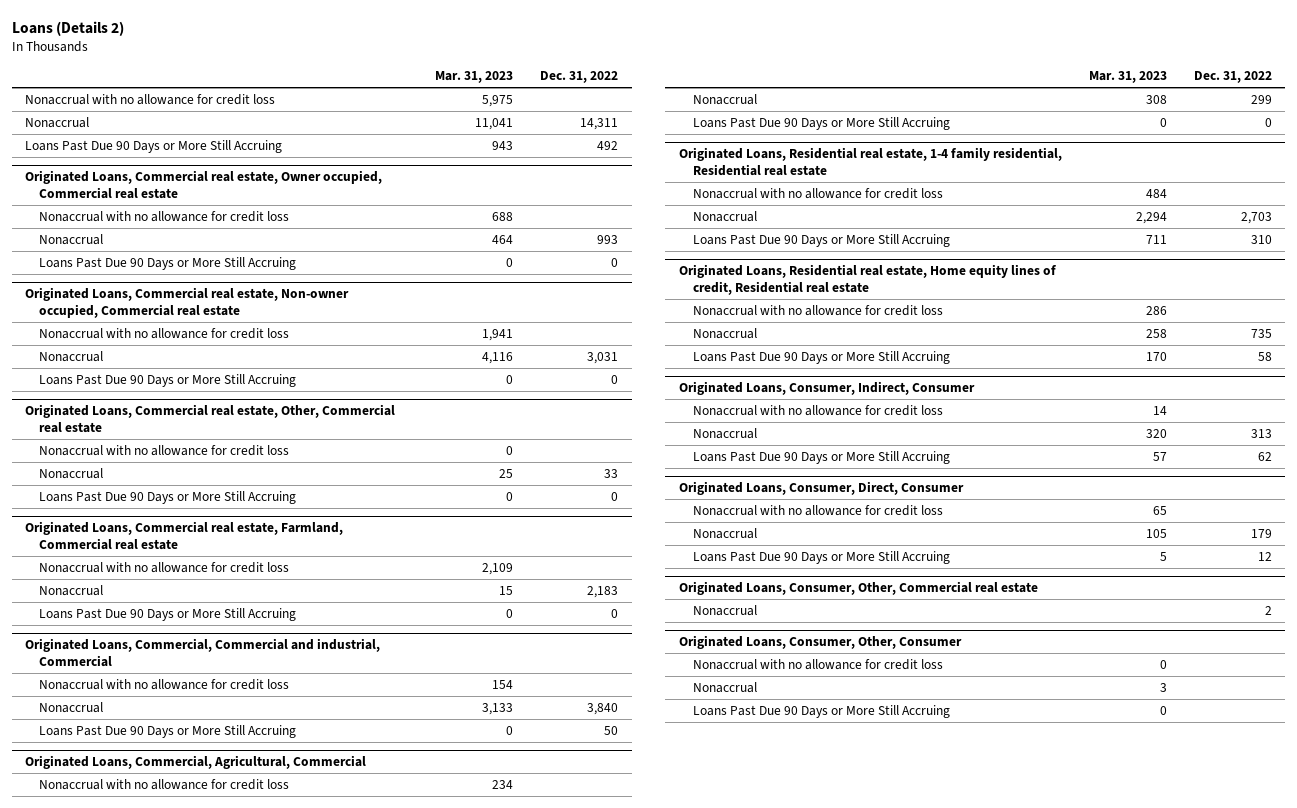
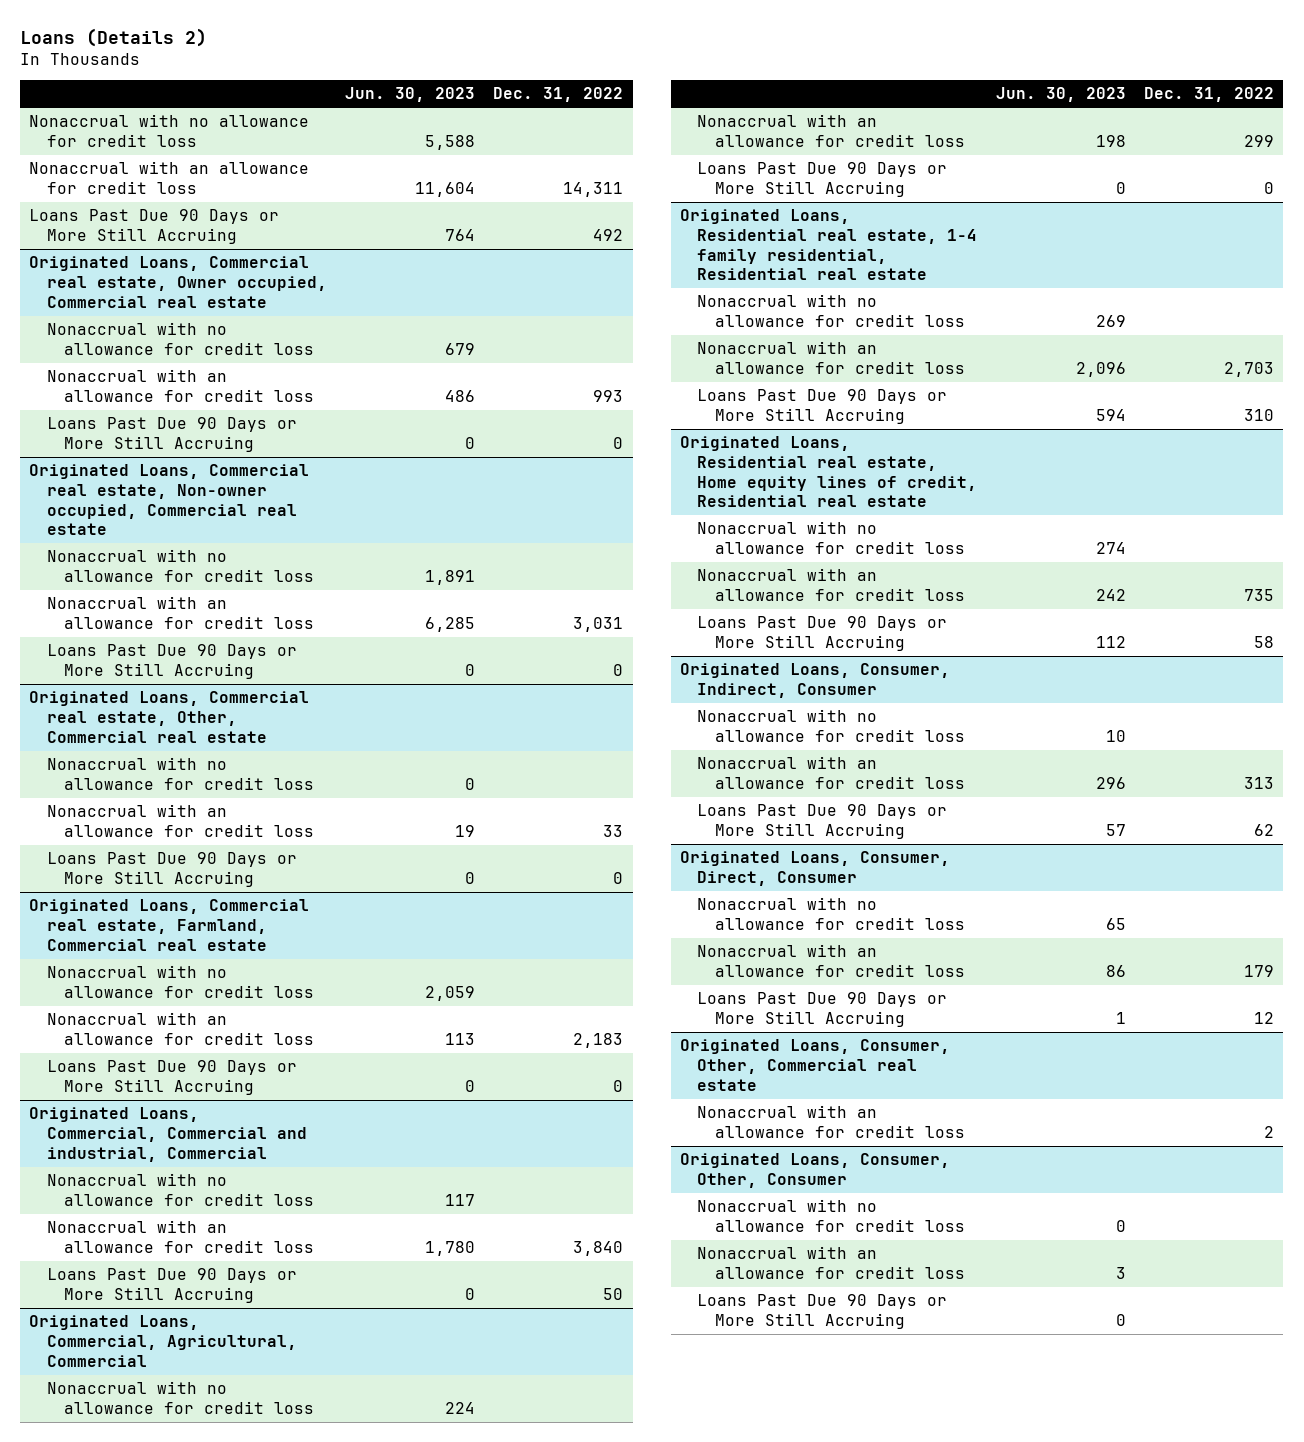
[435,71,514,84] Mar. 31, 2023 -> none
none -> [345,87,476,103] Jun. 30, 2023
[25,116,90,128] Nonaccrual -> [29,161,310,194] Nonaccrual with an allowance for credit loss
[39,233,104,245] Nonaccrual -> [46,369,314,402] Nonaccrual with an allowance for credit loss
[39,350,104,362] Nonaccrual -> [46,596,314,629] Nonaccrual with an allowance for credit loss
[39,467,104,479] Nonaccrual -> [46,804,314,837] Nonaccrual with an allowance for credit loss
[39,584,104,596] Nonaccrual -> [46,1012,314,1045] Nonaccrual with an allowance for credit loss
[39,701,104,713] Nonaccrual -> [46,1220,314,1253] Nonaccrual with an allowance for credit loss
[692,93,757,105] Nonaccrual -> [697,114,965,147] Nonaccrual with an allowance for credit loss
[692,210,757,222] Nonaccrual -> [697,341,965,374] Nonaccrual with an allowance for credit loss
[692,327,757,339] Nonaccrual -> [697,568,965,601] Nonaccrual with an allowance for credit loss
[692,427,757,439] Nonaccrual -> [697,756,965,789] Nonaccrual with an allowance for credit loss
[692,527,757,539] Nonaccrual -> [697,944,965,977] Nonaccrual with an allowance for credit loss
[692,604,757,616] Nonaccrual -> [697,1105,965,1138] Nonaccrual with an allowance for credit loss
[692,681,757,693] Nonaccrual -> [697,1246,965,1279] Nonaccrual with an allowance for credit loss

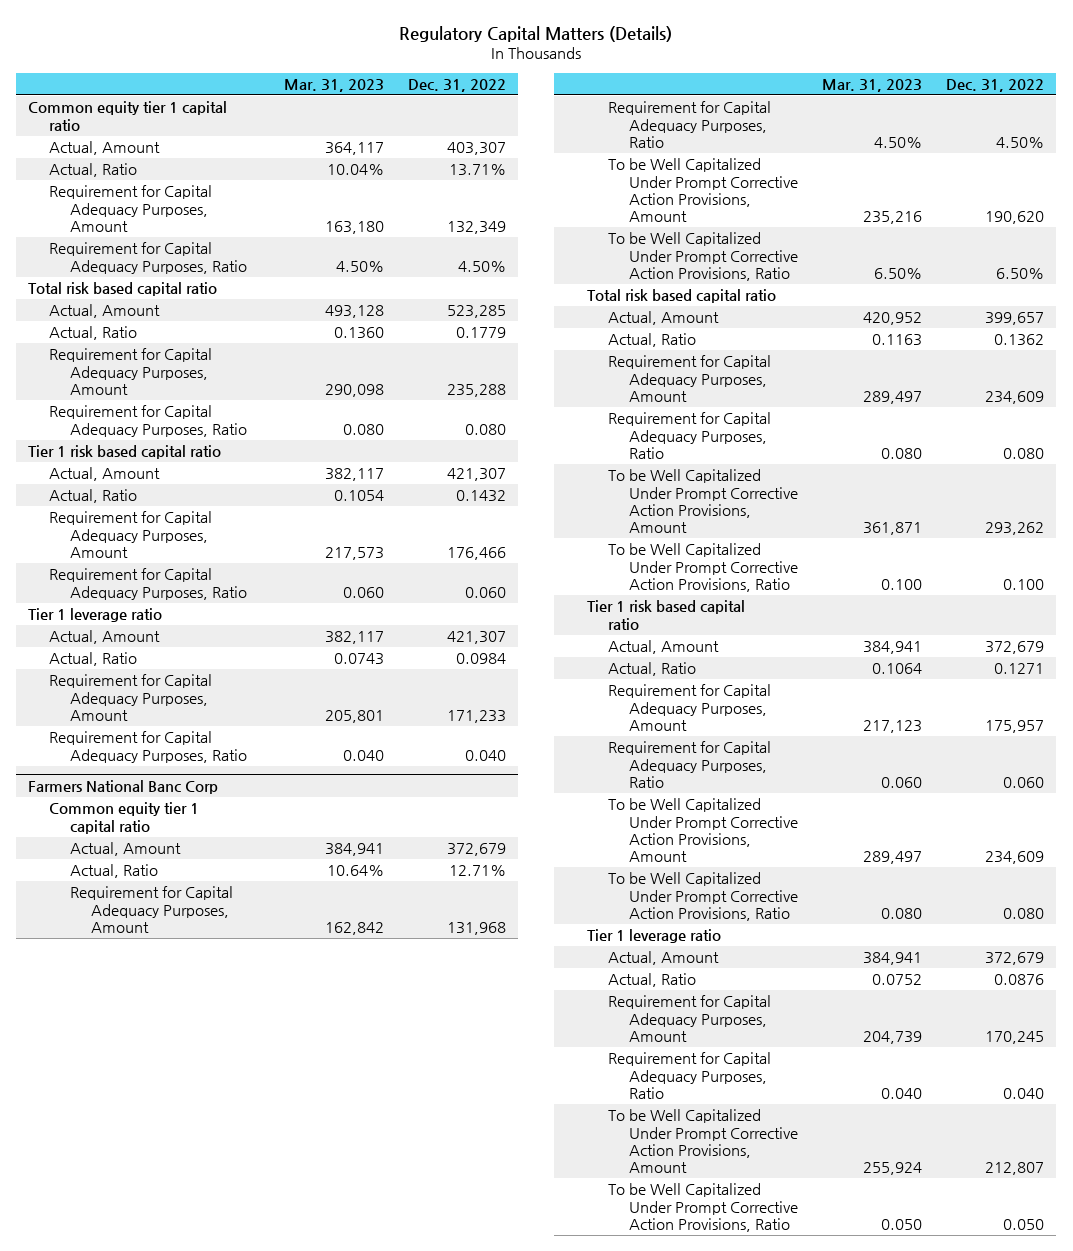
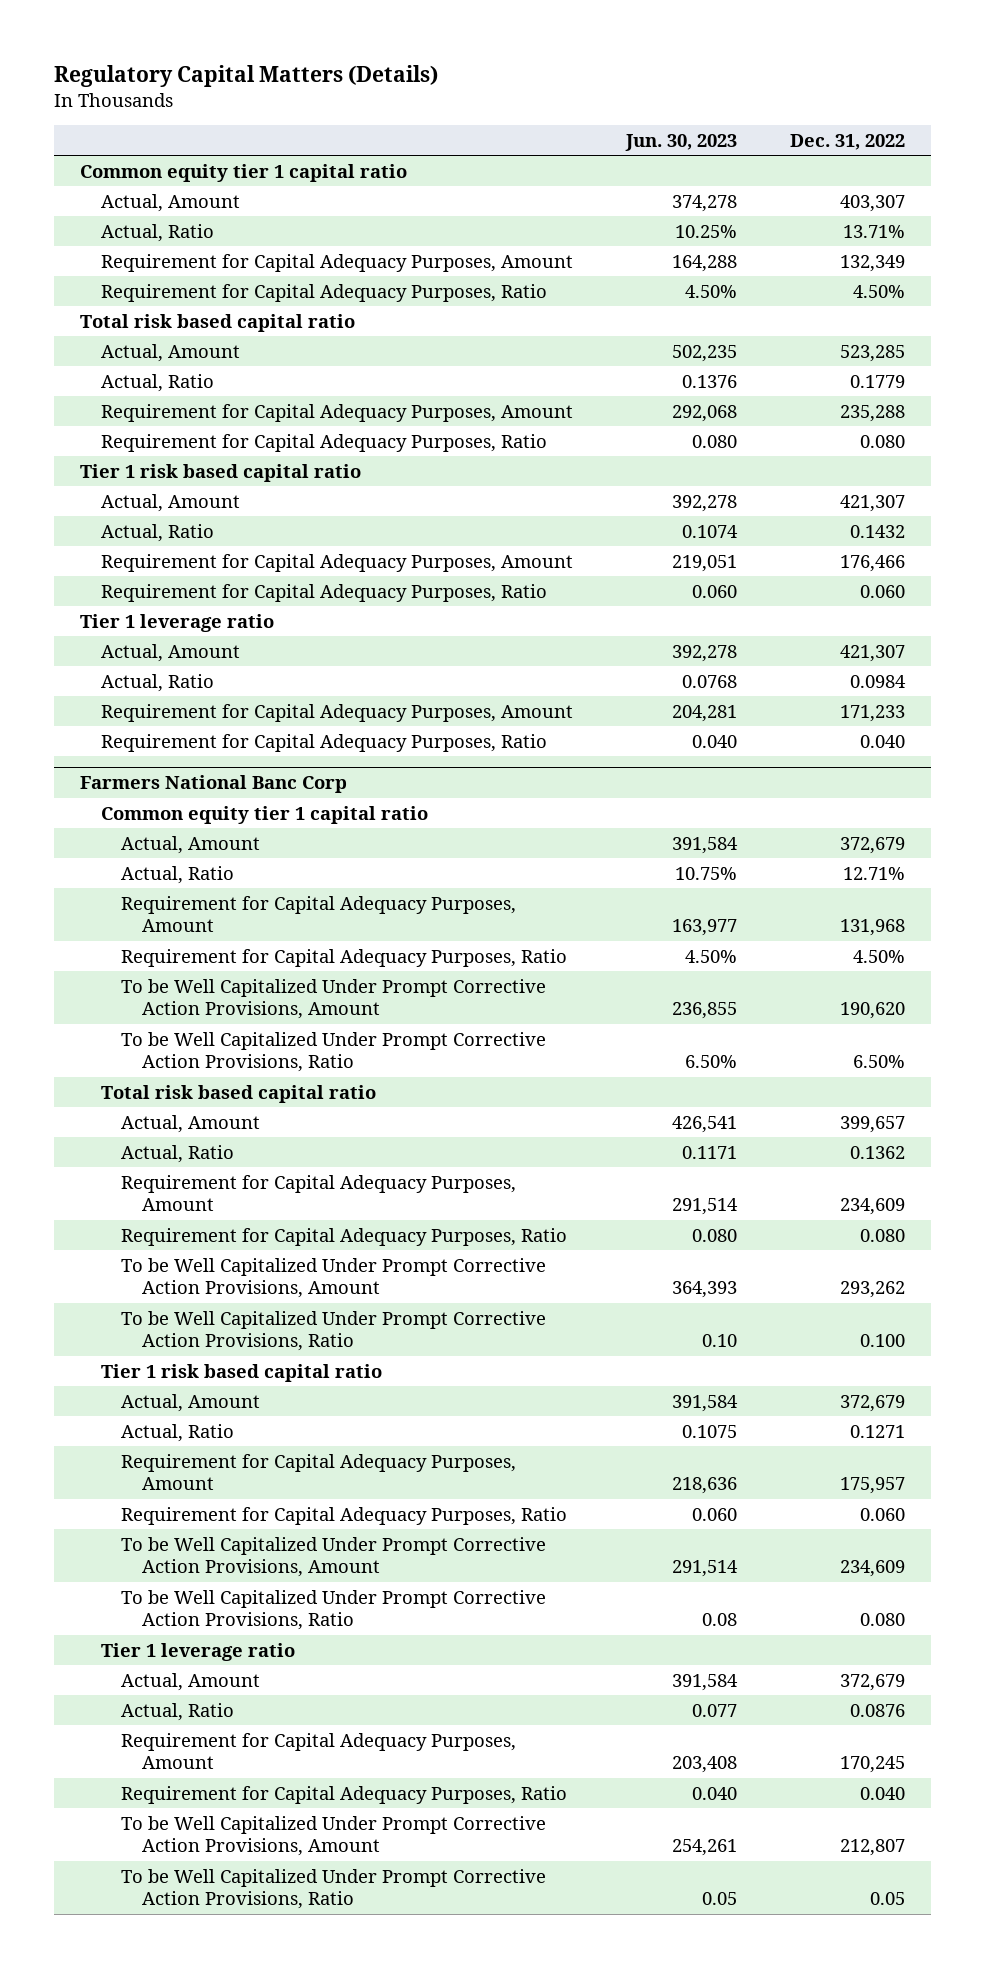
[284,78,385,92] Mar. 31, 2023 -> none
none -> [624,133,737,151] Jun. 30, 2023
[1003,1218,1045,1230] 0.050 -> [869,1892,905,1906] 0.05

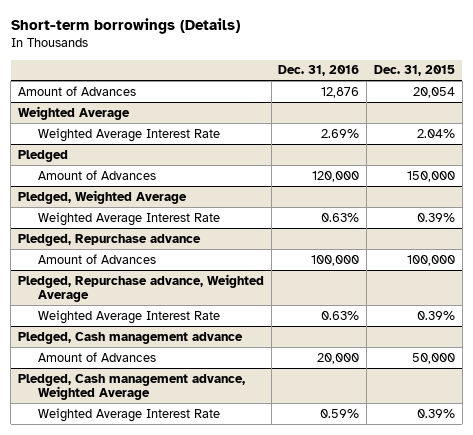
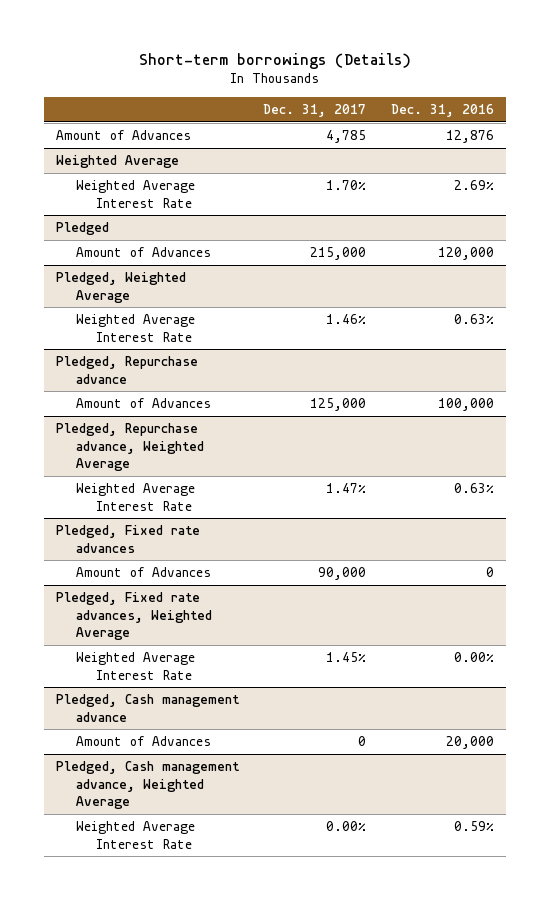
[373,65,455,77] Dec. 31, 2015 -> none
none -> [263,104,367,118] Dec. 31, 2017
none -> [56,525,201,553] Pledged, Fixed rate advances
none -> [75,567,211,578] Amount of Advances
none -> [56,592,212,640] Pledged, Fixed rate advances, Weighted Average
none -> [75,652,195,680] Weighted Average Interest Rate

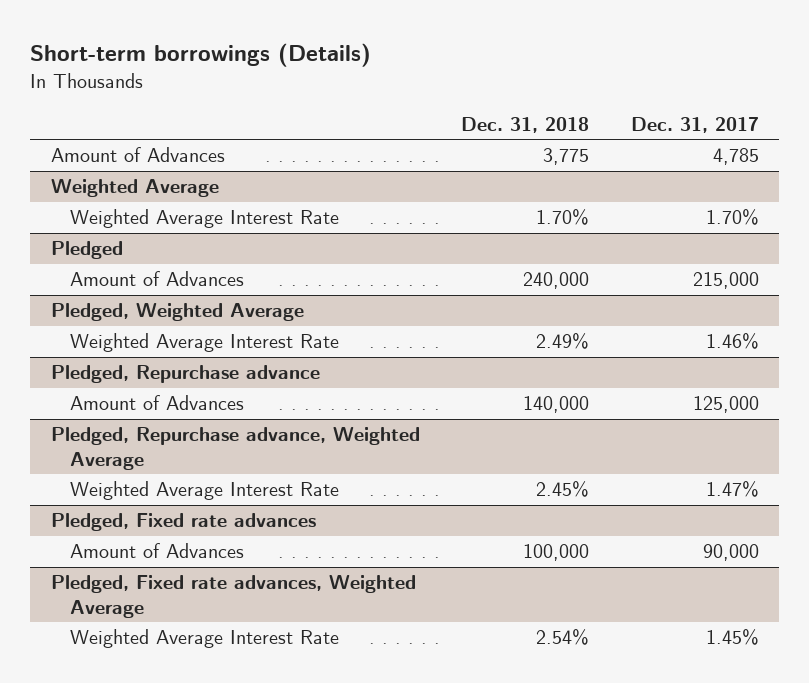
[390,104,494,118] Dec. 31, 2016 -> none
none -> [461,117,590,134] Dec. 31, 2018
[56,694,241,722] Pledged, Cash management advance -> none
[75,736,211,747] Amount of Advances -> none
[56,761,241,809] Pledged, Cash management advance, Weighted Average -> none
[75,821,195,849] Weighted Average Interest Rate -> none

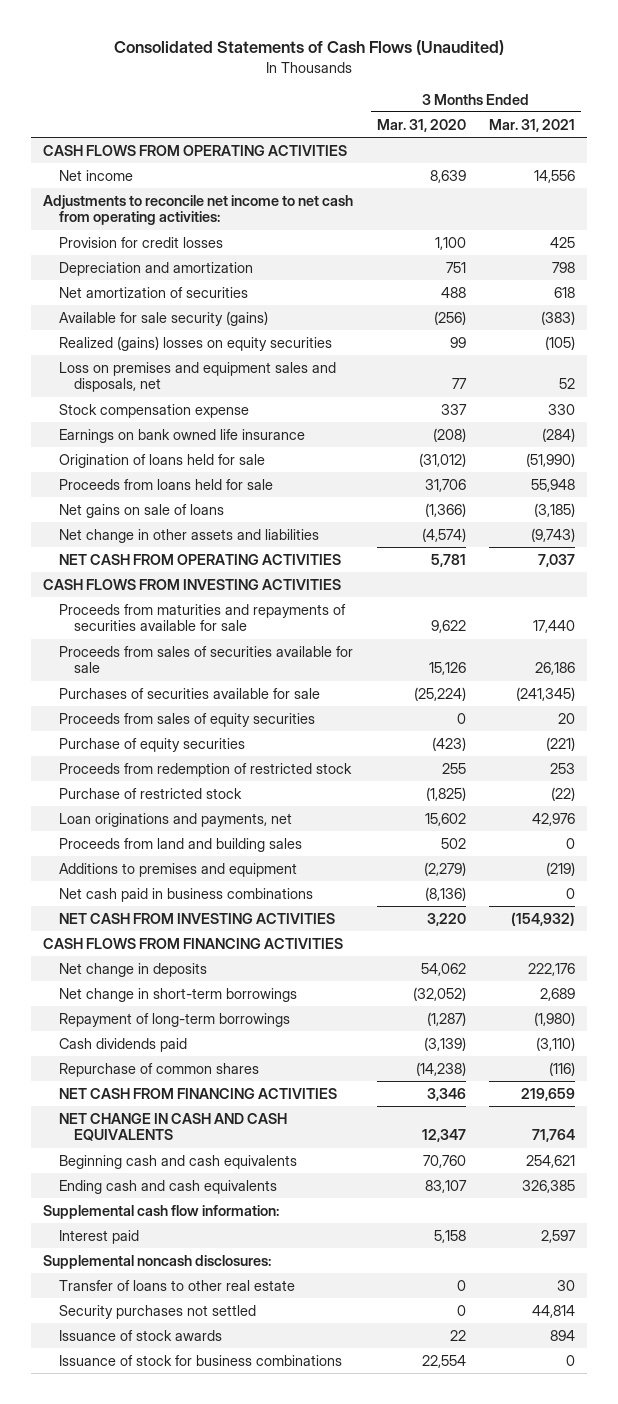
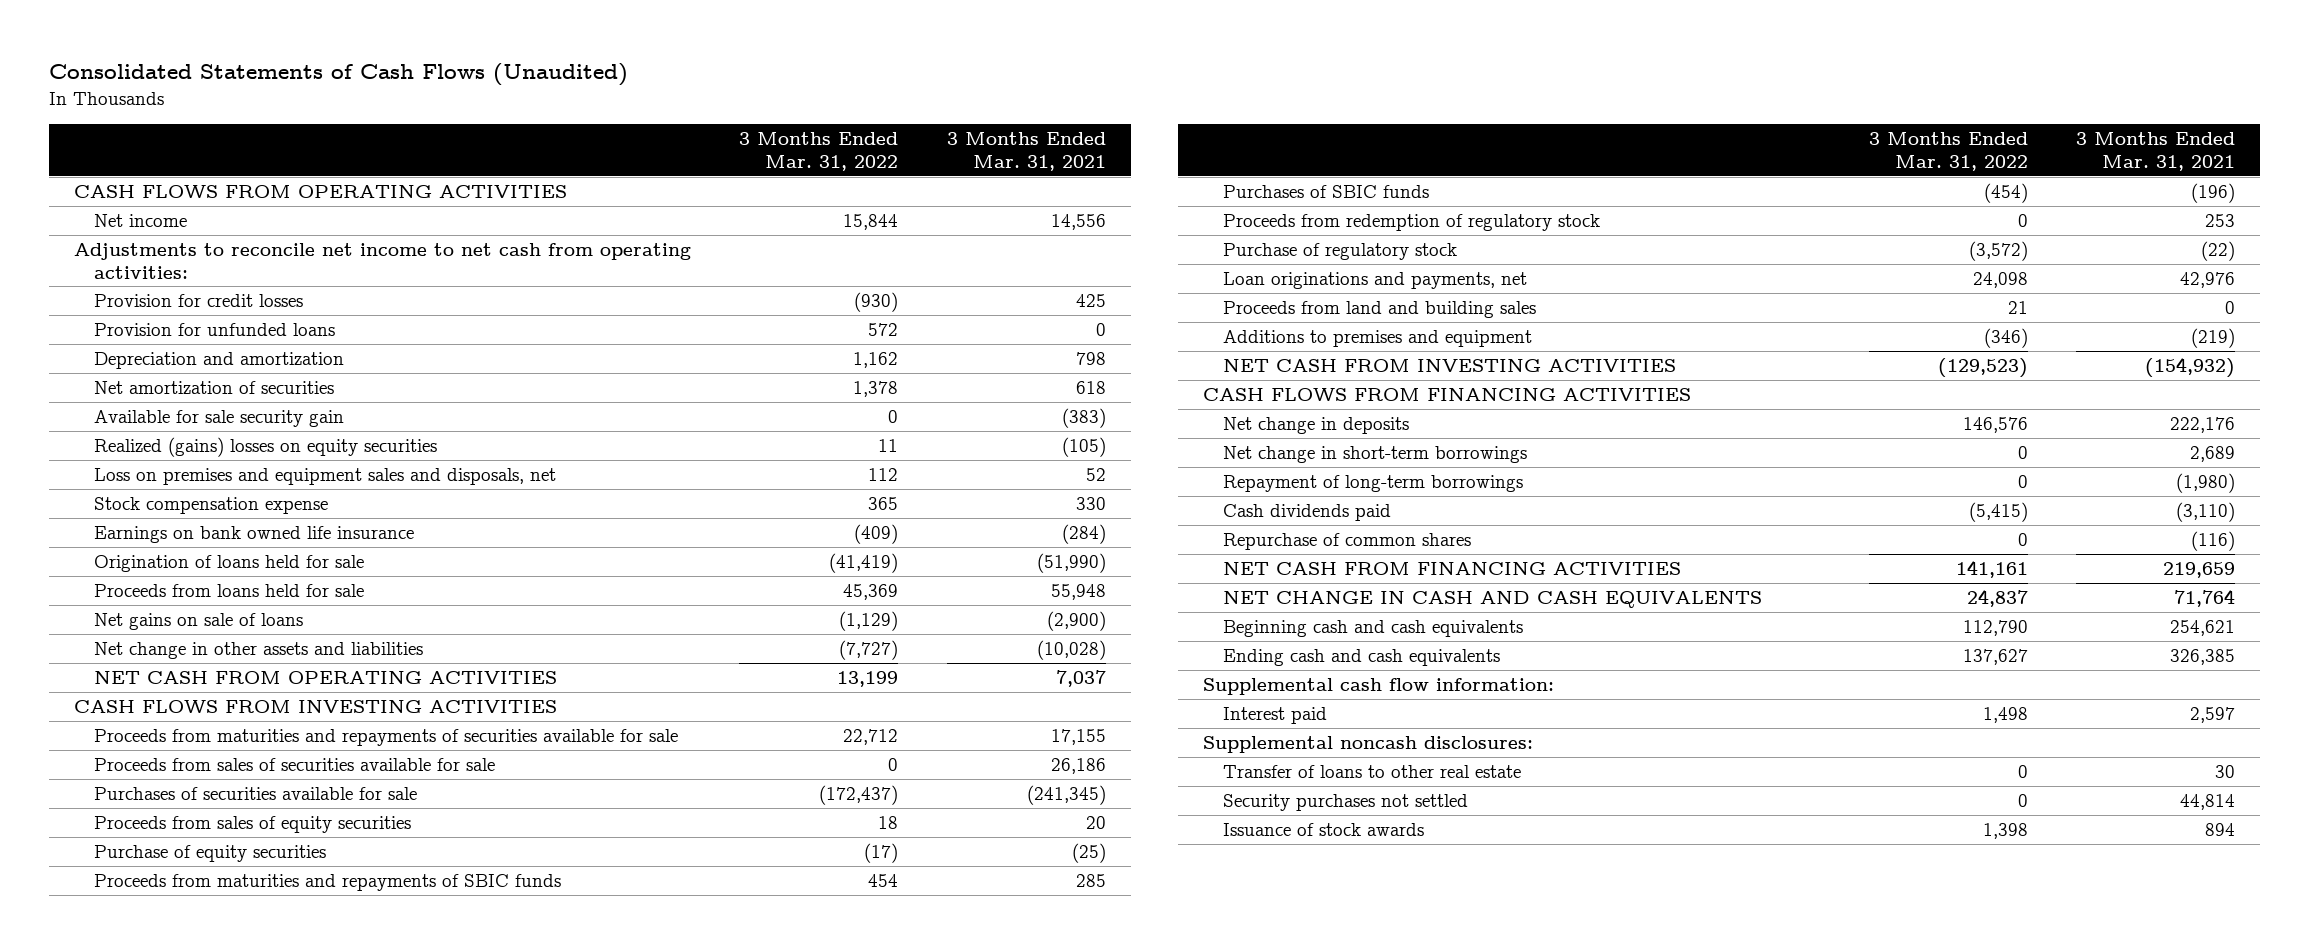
[376,118,466,132] Mar. 31, 2020 -> none
none -> [739,132,899,171] 3 Months Ended Mar. 31, 2022
none -> [93,322,335,336] Provision for unfunded loans
[58,310,268,326] Available for sale security (gains) -> [93,409,344,427] Available for sale security gain
[534,502,576,517] (3,185) -> [1047,610,1107,631] (2,900)
[531,527,576,542] (9,743) -> [1037,639,1107,660] (10,028)
[533,620,576,634] 17,440 -> [1051,728,1107,745] 17,155
[546,736,576,751] (221) -> [1072,842,1107,863] (25)
none -> [93,873,561,891] Proceeds from maturities and repayments of SBIC funds
none -> [1222,184,1429,198] Purchases of SBIC funds
[58,762,352,777] Proceeds from redemption of restricted stock -> [1222,213,1600,231] Proceeds from redemption of regulatory stock
[58,787,242,799] Purchase of restricted stock -> [1222,242,1457,260] Purchase of regulatory stock
[58,887,313,902] Net cash paid in business combinations -> none
[58,1354,342,1366] Issuance of stock for business combinations -> none

